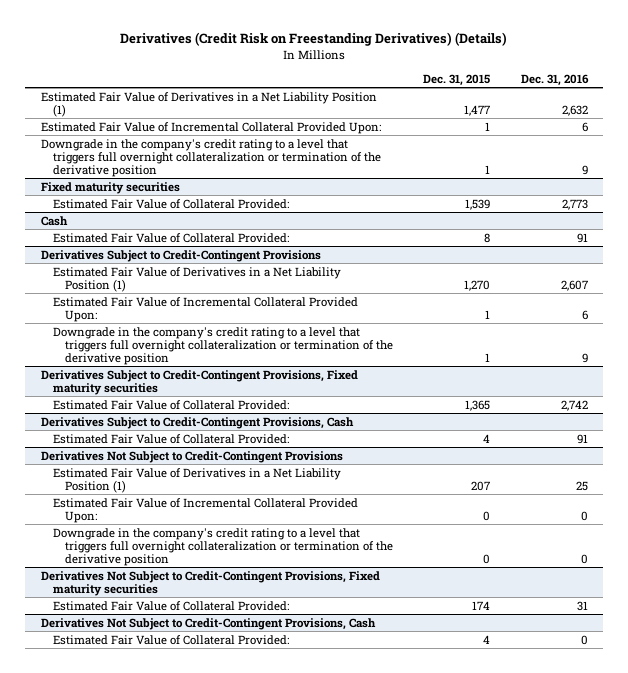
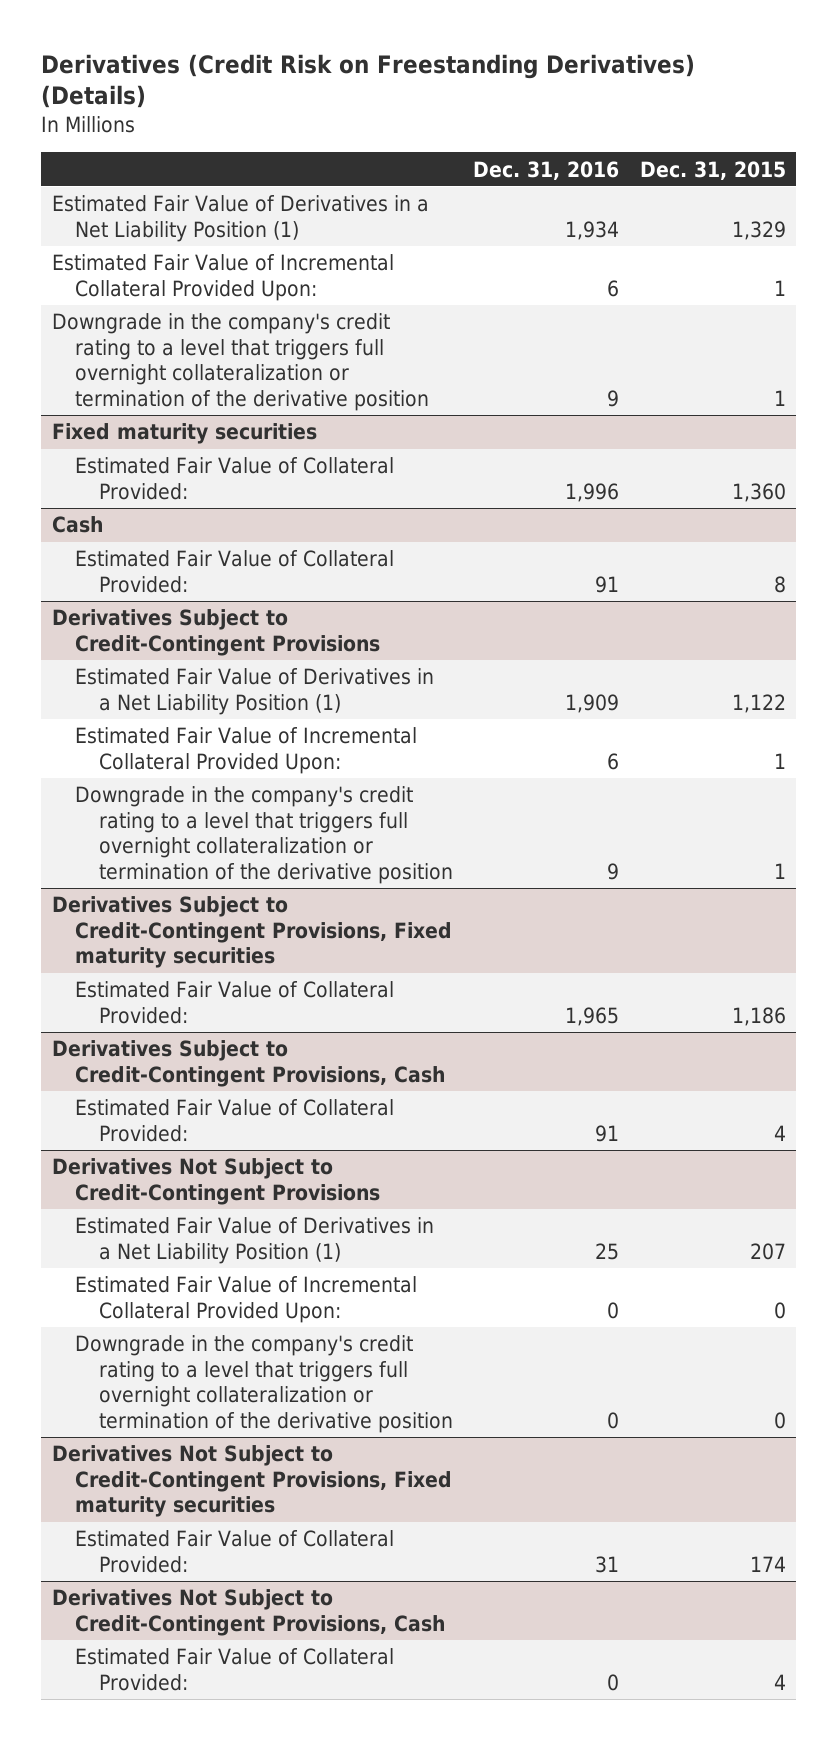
[464,104,491,116] 1,477 -> [731,220,786,240] 1,329
[561,104,588,116] 2,632 -> [565,220,620,240] 1,934
[465,198,491,210] 1,539 -> [731,482,786,502] 1,360
[561,198,588,210] 2,773 -> [565,482,620,502] 1,996
[464,279,491,291] 1,270 -> [731,693,786,713] 1,122
[560,279,588,291] 2,607 -> [565,693,620,713] 1,909
[465,399,491,411] 1,365 -> [731,1006,786,1026] 1,186
[560,399,588,411] 2,742 -> [565,1006,620,1026] 1,965

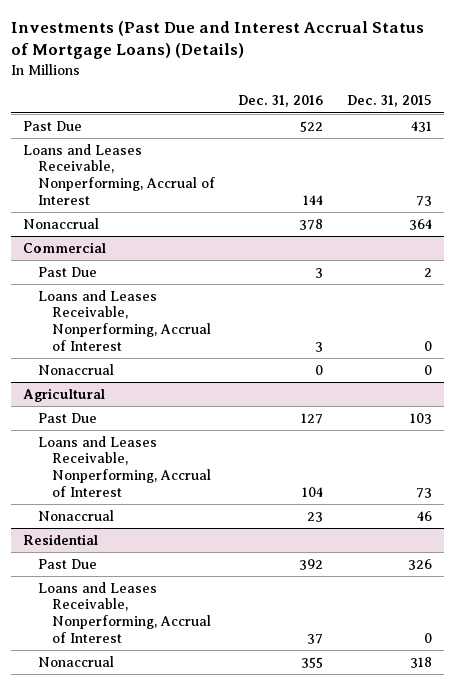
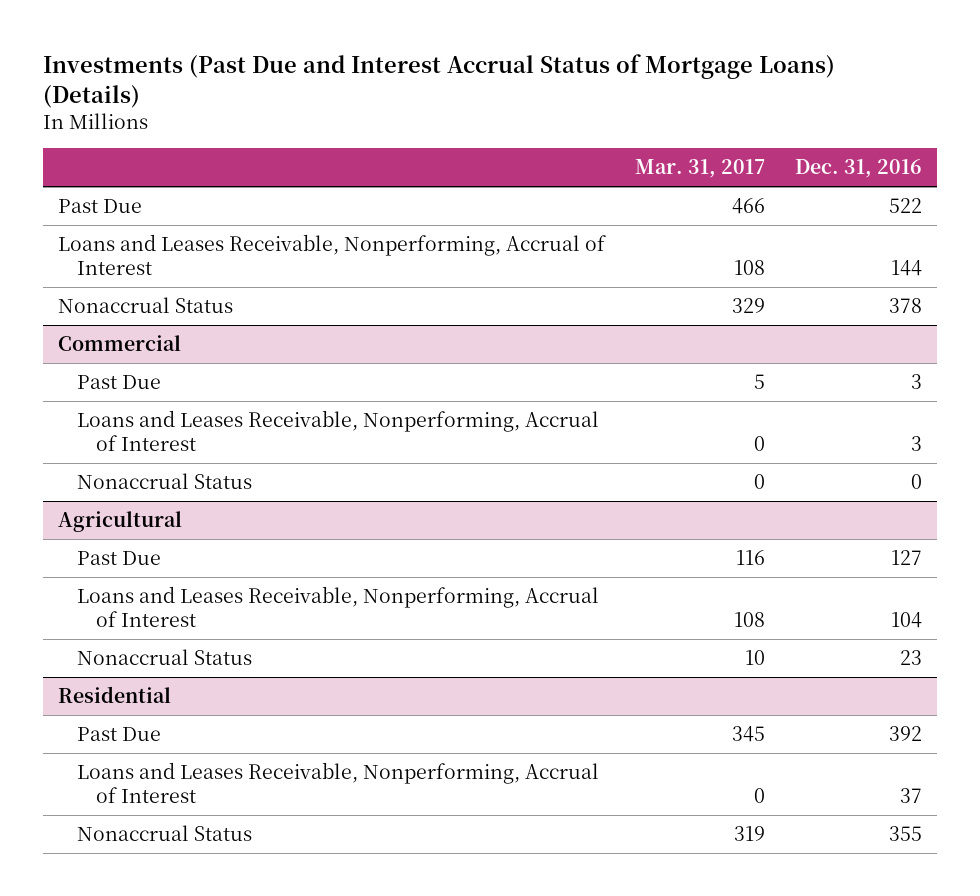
[346,95,432,108] Dec. 31, 2015 -> none
none -> [634,159,765,179] Mar. 31, 2017
[23,217,100,229] Nonaccrual -> [57,297,233,314] Nonaccrual Status
[37,363,114,375] Nonaccrual -> [76,473,252,490] Nonaccrual Status
[37,509,114,521] Nonaccrual -> [76,649,252,666] Nonaccrual Status
[37,655,114,667] Nonaccrual -> [76,825,252,842] Nonaccrual Status

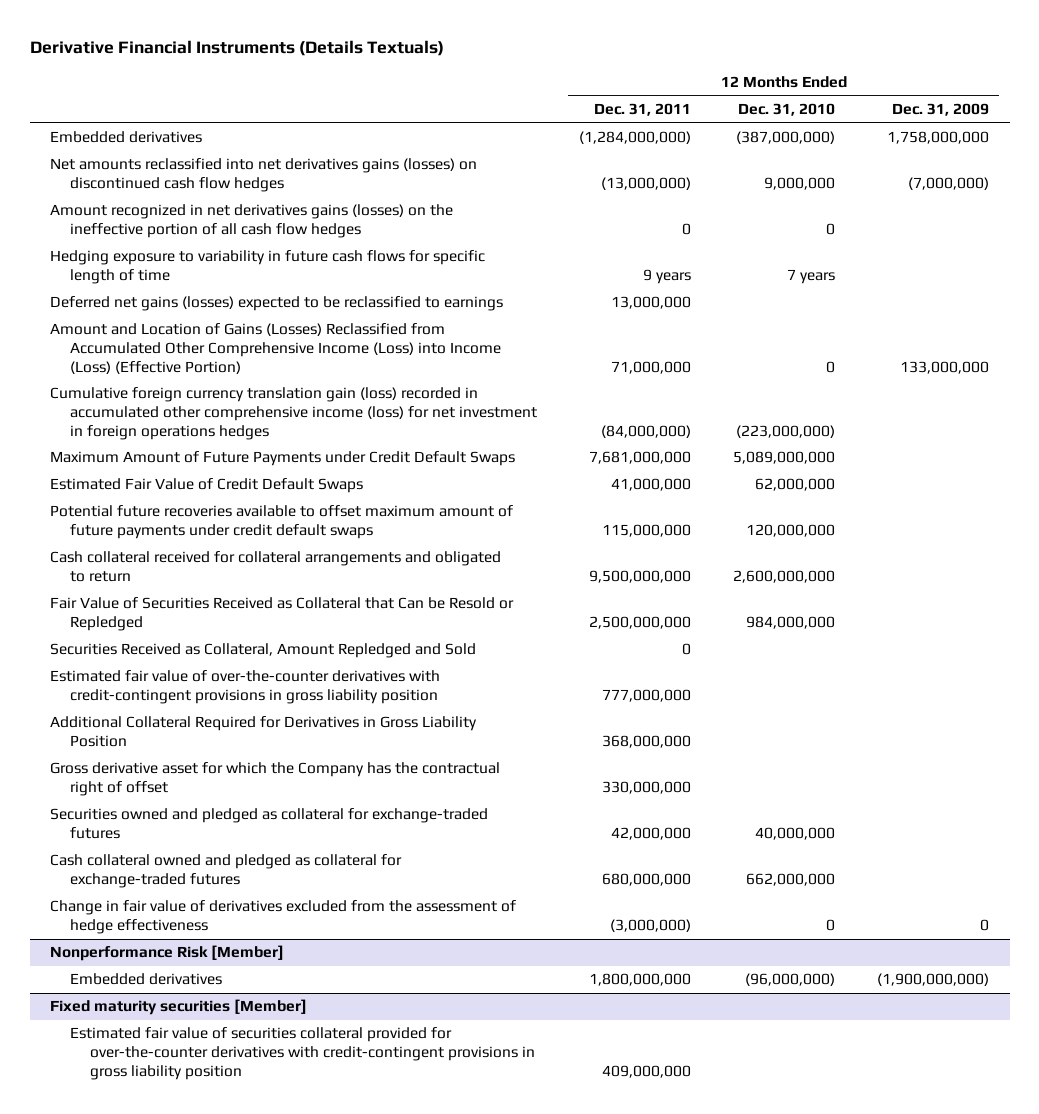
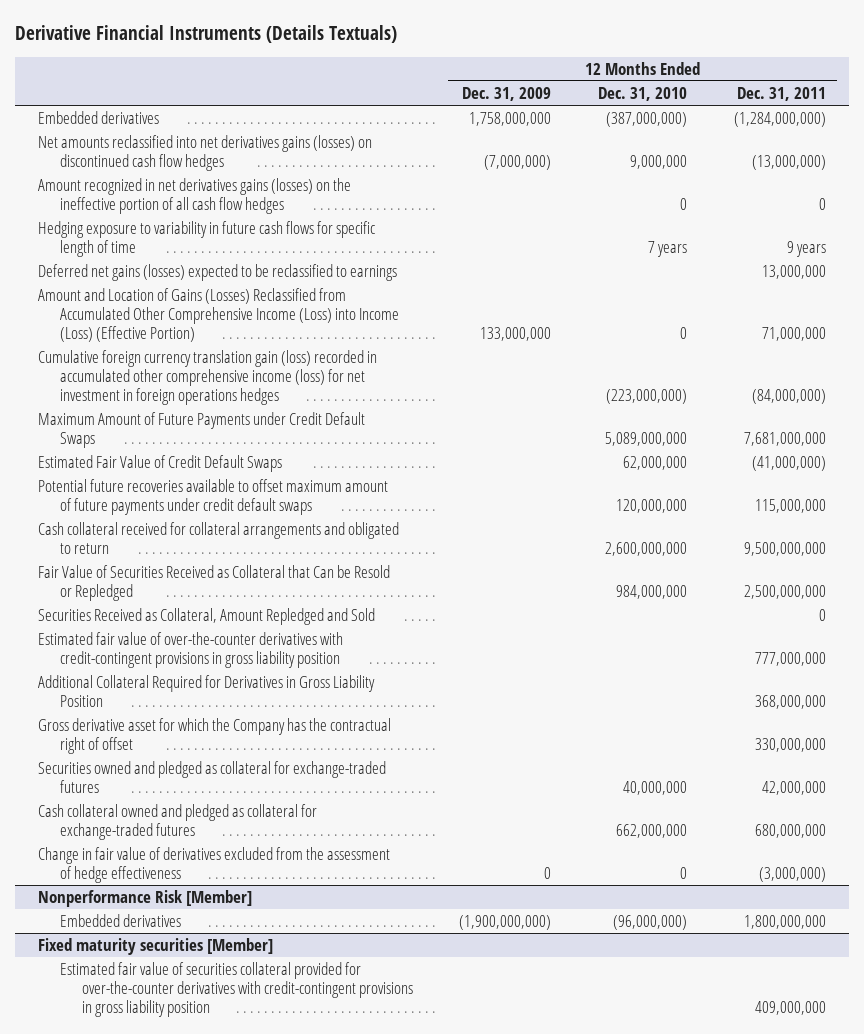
[610,478,691,492] 41,000,000 -> [751,455,826,471] (41,000,000)

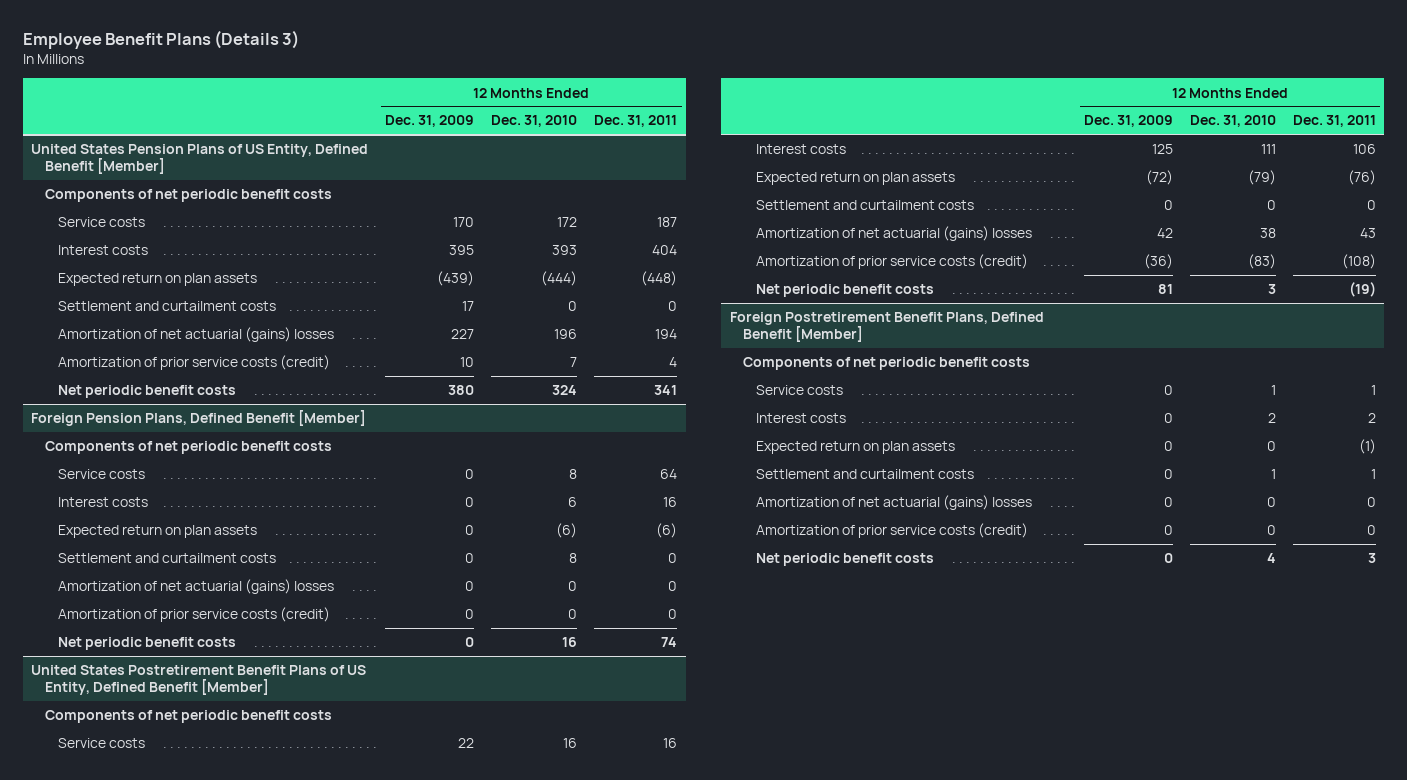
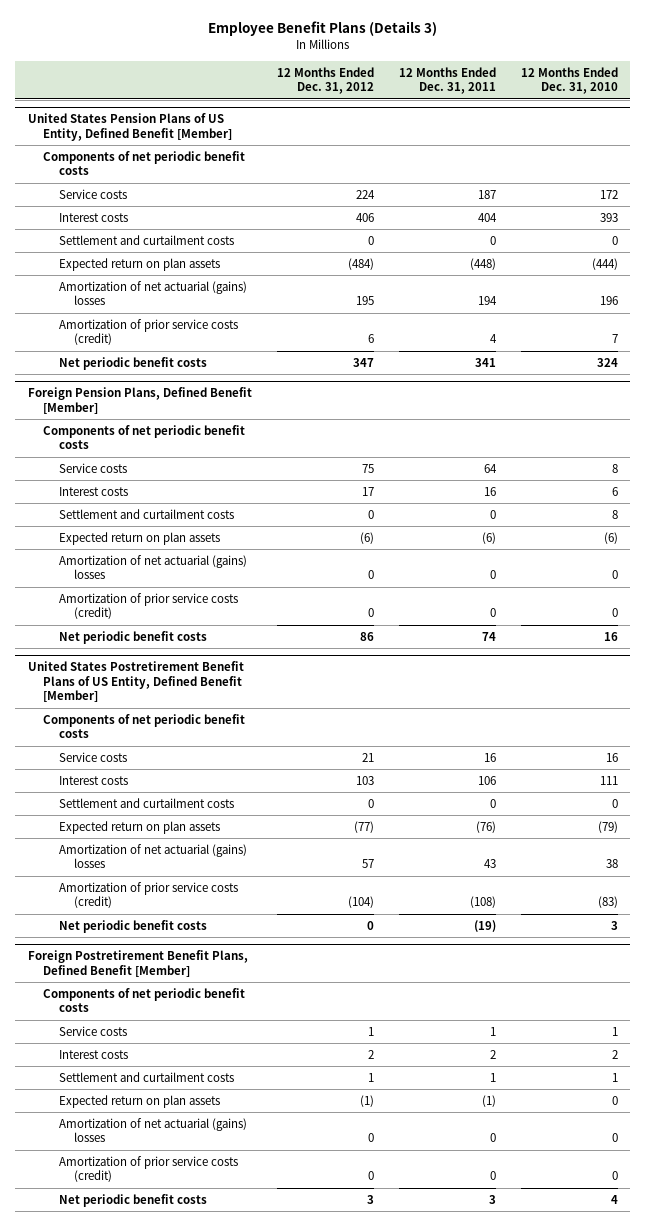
[385,115,475,128] Dec. 31, 2009 -> none
none -> [276,66,374,95] 12 Months Ended Dec. 31, 2012
[58,273,258,287] Expected return on plan assets -> [58,257,220,271] Expected return on plan assets
[58,525,258,539] Expected return on plan assets -> [58,531,220,545] Expected return on plan assets
[756,172,956,186] Expected return on plan assets -> [58,820,220,834] Expected return on plan assets
[756,441,956,455] Expected return on plan assets -> [58,1094,220,1108] Expected return on plan assets

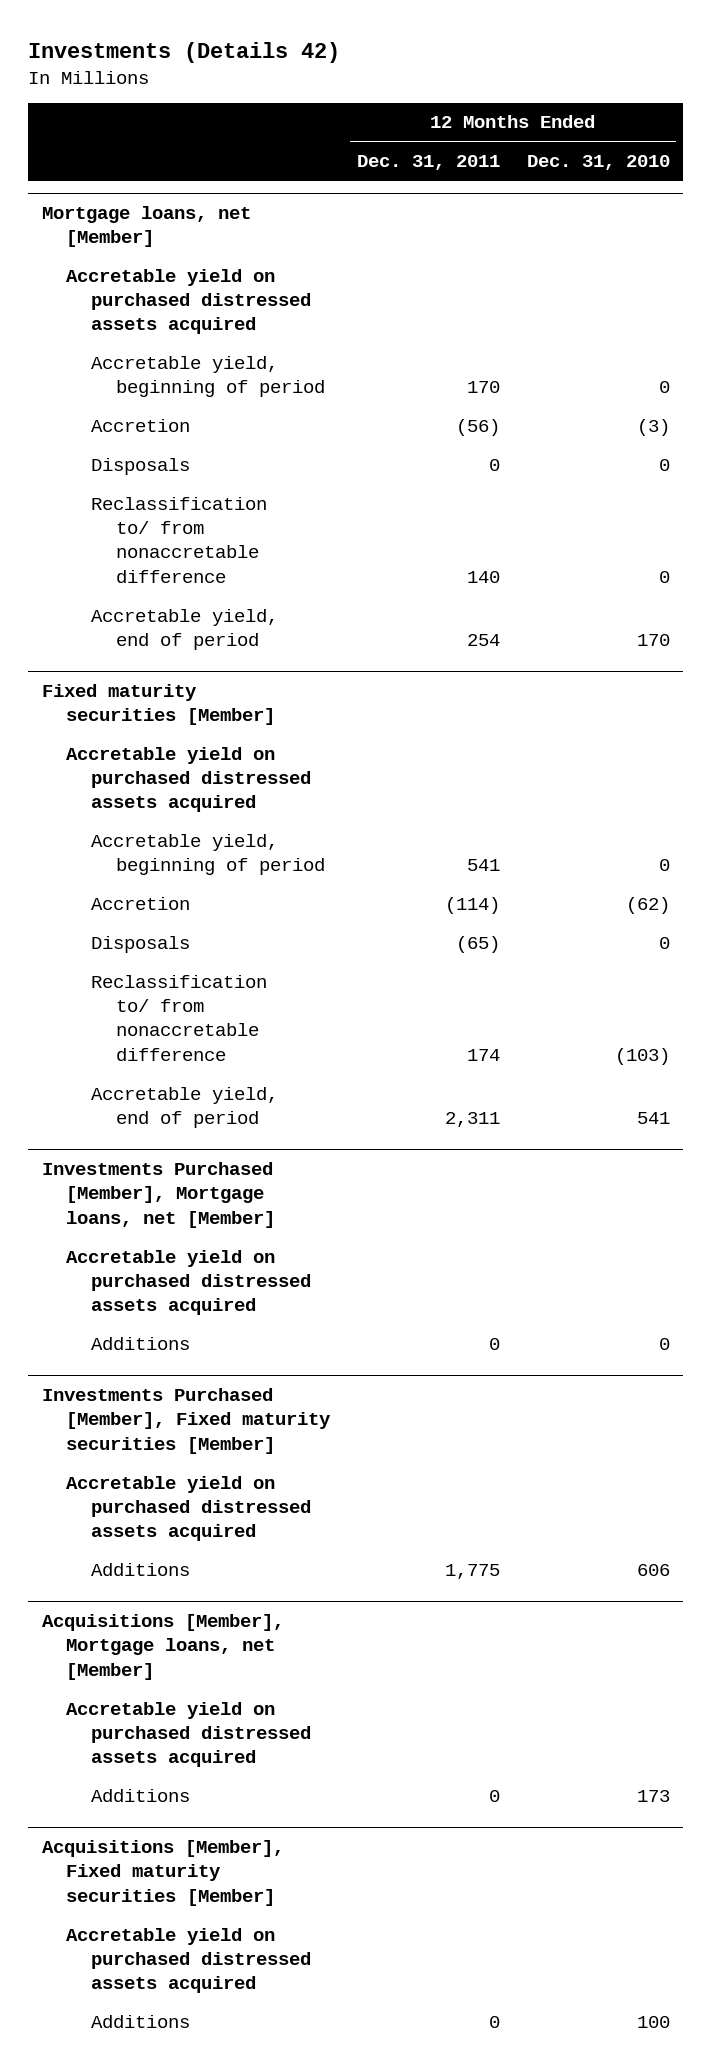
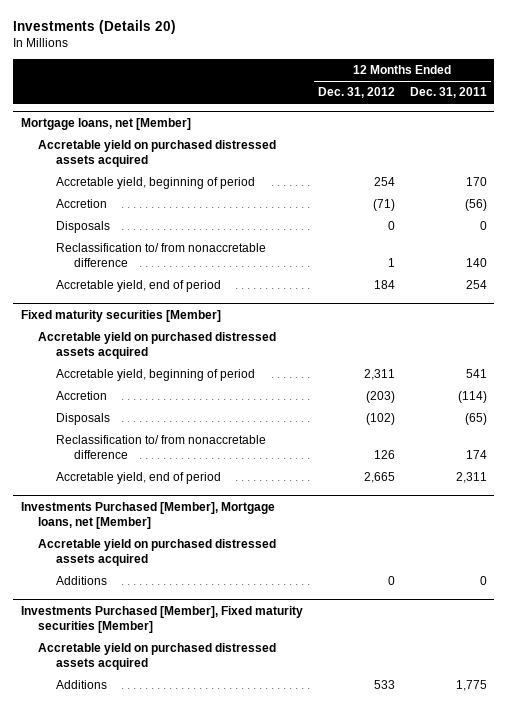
[28,41,341,63] Investments (Details 42) -> [12,20,176,35] Investments (Details 20)
[526,155,670,171] Dec. 31, 2010 -> none
none -> [317,87,395,99] Dec. 31, 2012
[41,1613,284,1680] Acquisitions [Member], Mortgage loans, net [Member] -> none
[66,1701,312,1768] Accretable yield on purchased distressed assets acquired -> none
[91,1788,191,1802] Additions -> none
[41,1839,284,1906] Acquisitions [Member], Fixed maturity securities [Member] -> none
[66,1927,312,1994] Accretable yield on purchased distressed assets acquired -> none
[91,2014,191,2028] Additions -> none

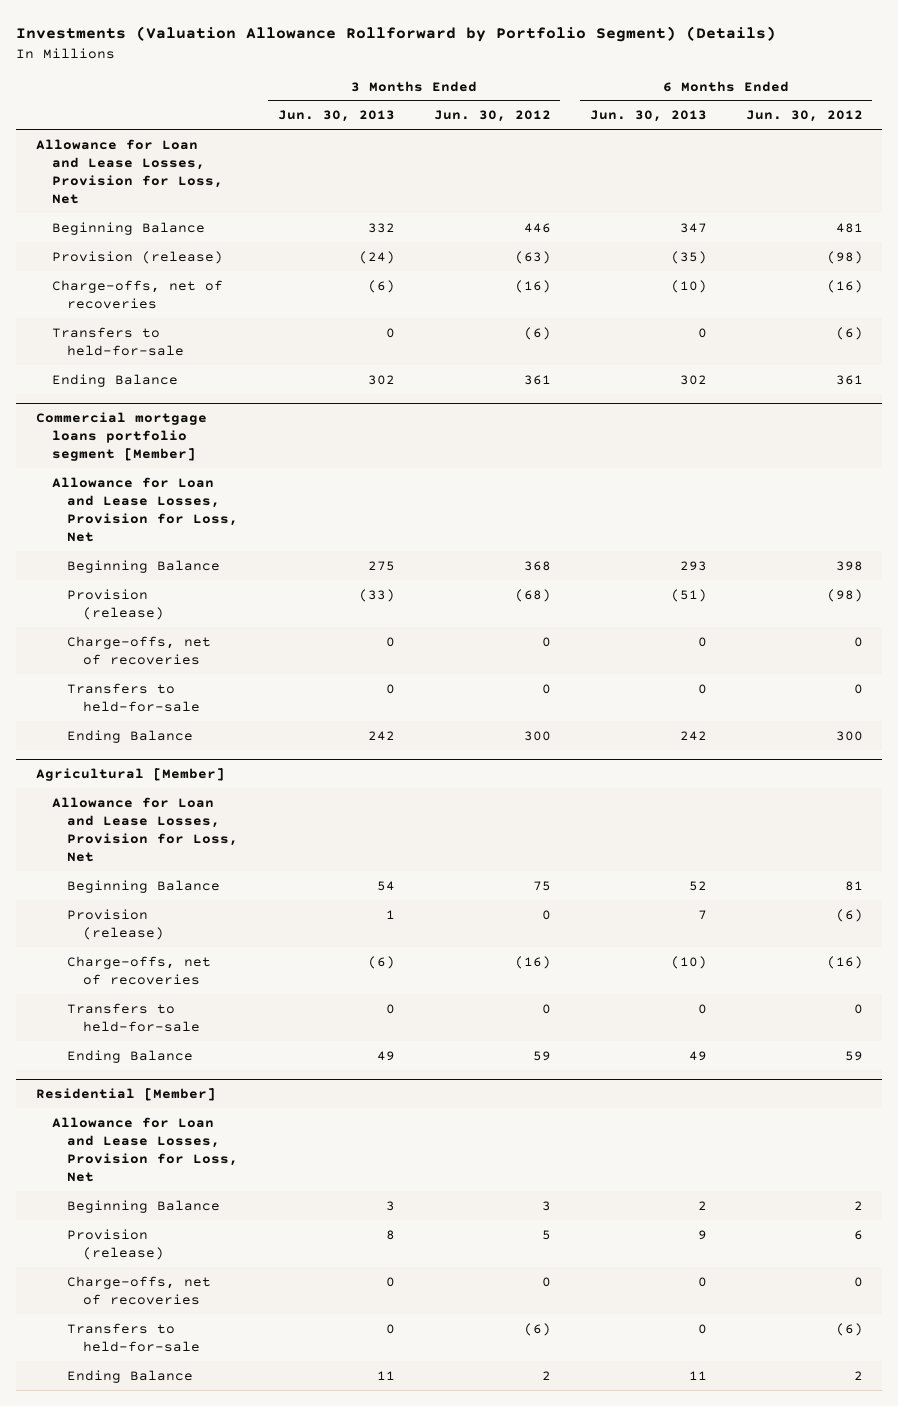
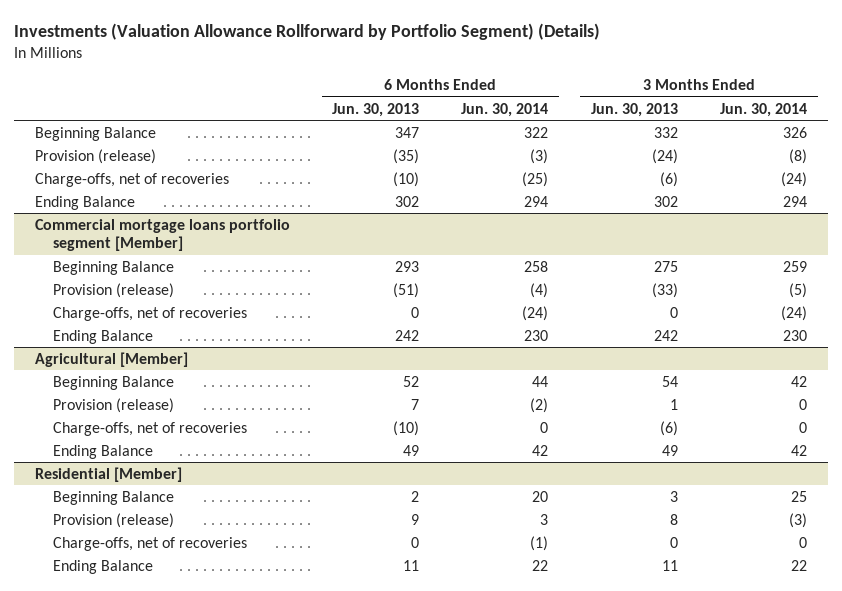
[433,110,551,123] Jun. 30, 2012 -> none
[745,110,863,123] Jun. 30, 2012 -> none
none -> [461,102,549,117] Jun. 30, 2014
none -> [720,102,808,117] Jun. 30, 2014
[35,138,223,205] Allowance for Loan and Lease Losses, Provision for Loss, Net -> none
[51,326,185,356] Transfers to held-for-sale -> none
[51,476,239,543] Allowance for Loan and Lease Losses, Provision for Loss, Net -> none
[67,682,201,712] Transfers to held-for-sale -> none
[51,796,239,863] Allowance for Loan and Lease Losses, Provision for Loss, Net -> none
[67,1002,201,1032] Transfers to held-for-sale -> none
[51,1116,239,1183] Allowance for Loan and Lease Losses, Provision for Loss, Net -> none
[67,1322,201,1352] Transfers to held-for-sale -> none

